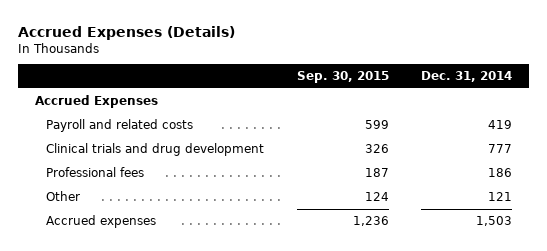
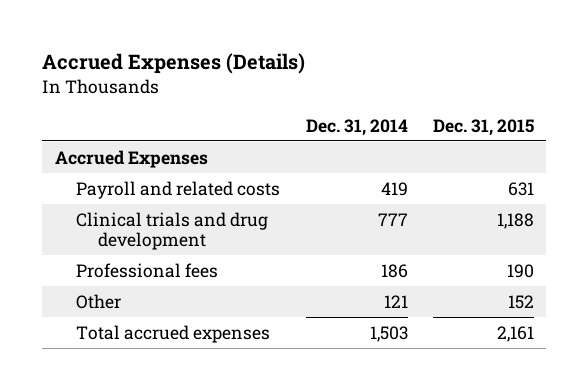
[296,71,389,84] Sep. 30, 2015 -> none
none -> [432,118,534,136] Dec. 31, 2015
[46,215,157,229] Accrued expenses -> [76,324,271,343] Total accrued expenses

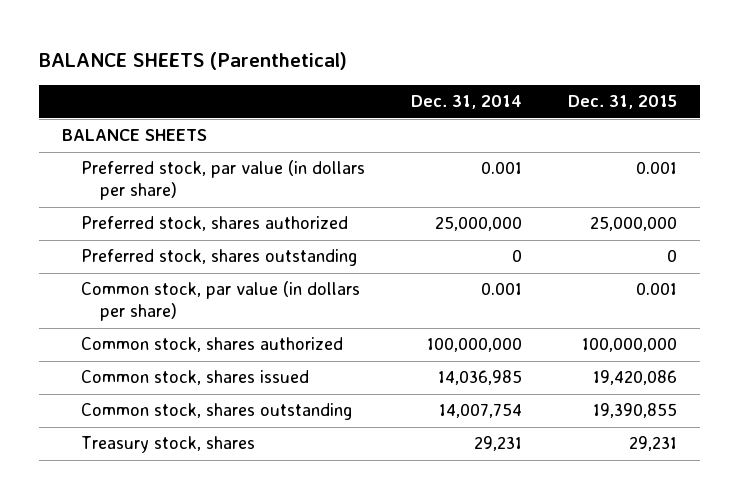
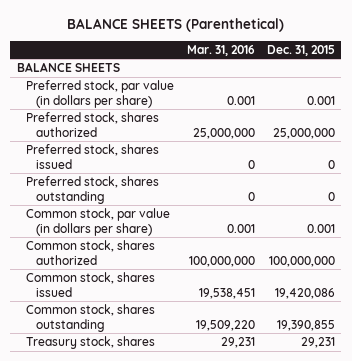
[411,95,523,110] Dec. 31, 2014 -> none
none -> [186,44,255,56] Mar. 31, 2016
none -> [26,144,160,169] Preferred stock, shares issued

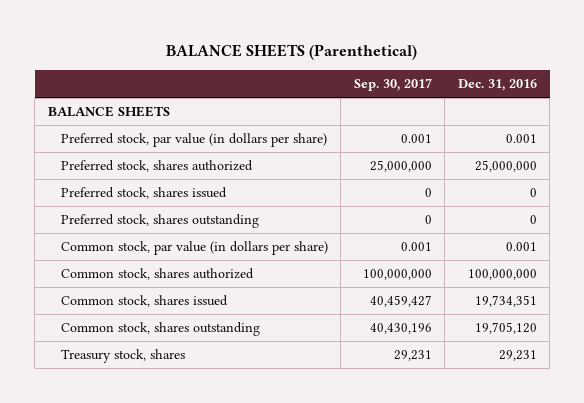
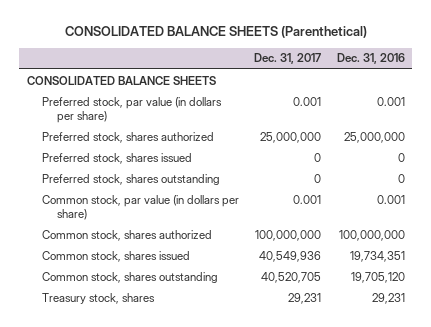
[166,44,418,61] BALANCE SHEETS (Parenthetical) -> [64,26,367,39] CONSOLIDATED BALANCE SHEETS (Parenthetical)
[353,78,432,92] Sep. 30, 2017 -> none
none -> [254,53,322,65] Dec. 31, 2017
[47,105,170,117] BALANCE SHEETS -> [26,75,216,85] CONSOLIDATED BALANCE SHEETS

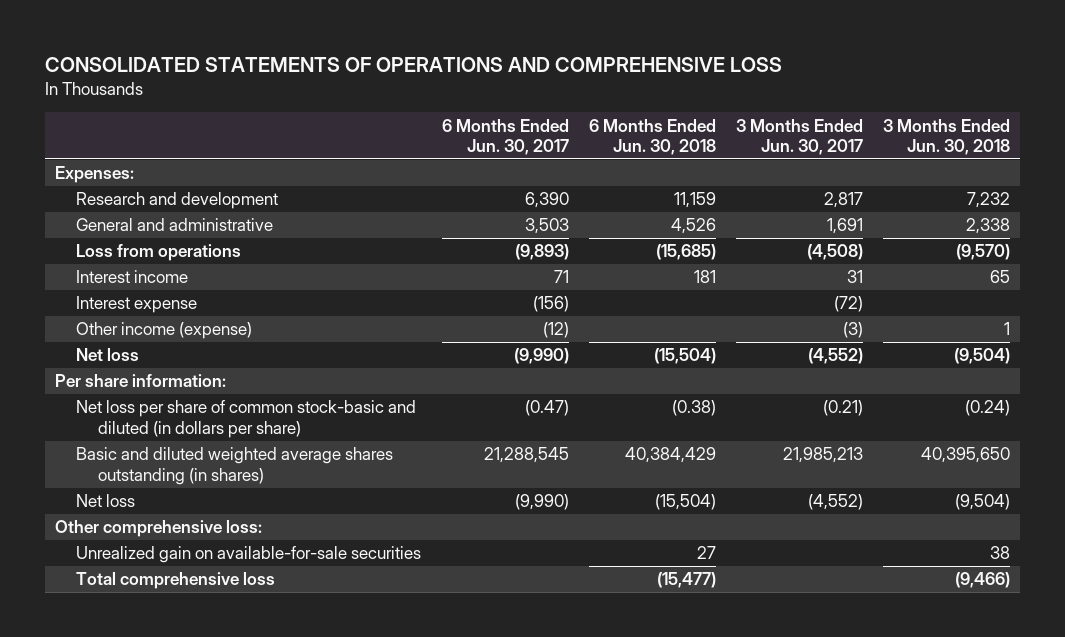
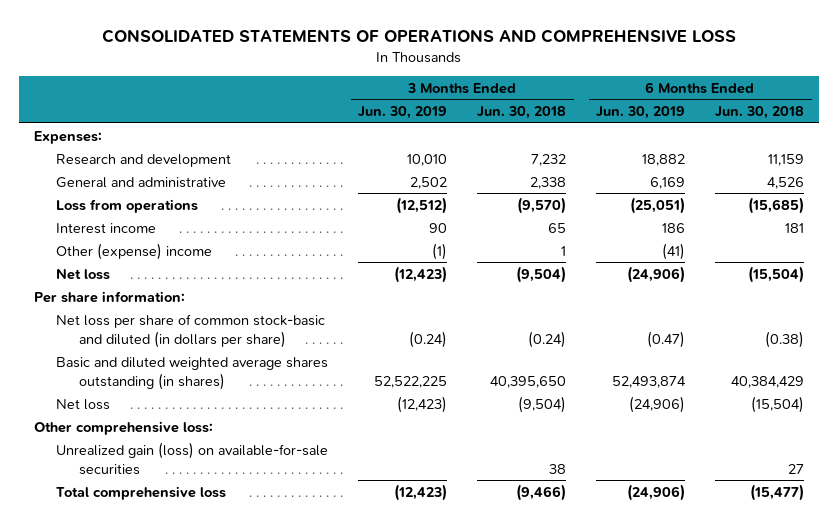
[441,118,569,156] 6 Months Ended Jun. 30, 2017 -> none
[735,118,863,156] 3 Months Ended Jun. 30, 2017 -> none
none -> [358,106,448,120] Jun. 30, 2019
none -> [596,106,686,120] Jun. 30, 2019
[76,296,198,314] Interest expense -> none
[76,322,253,340] Other income (expense) -> [56,242,213,260] Other (expense) income
[76,546,422,564] Unrealized gain on available-for-sale securities -> [56,441,329,475] Unrealized gain (loss) on available-for-sale securities

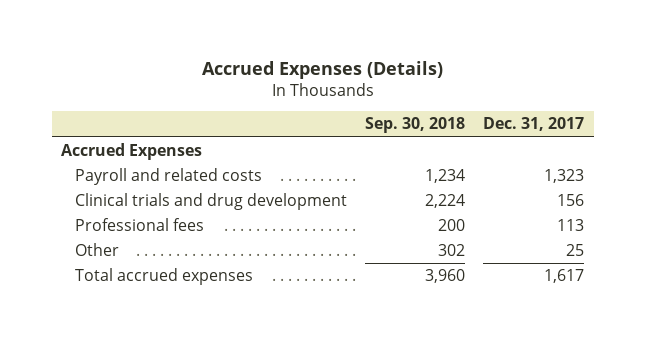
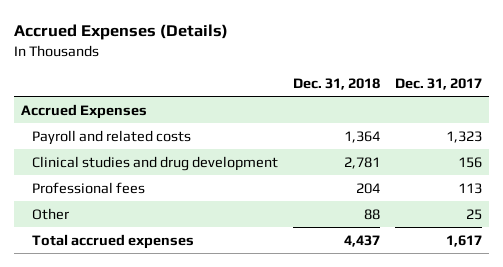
[365,117,466,134] Sep. 30, 2018 -> none
none -> [293,77,381,90] Dec. 31, 2018
[74,193,347,211] Clinical trials and drug development -> [32,155,279,171] Clinical studies and drug development

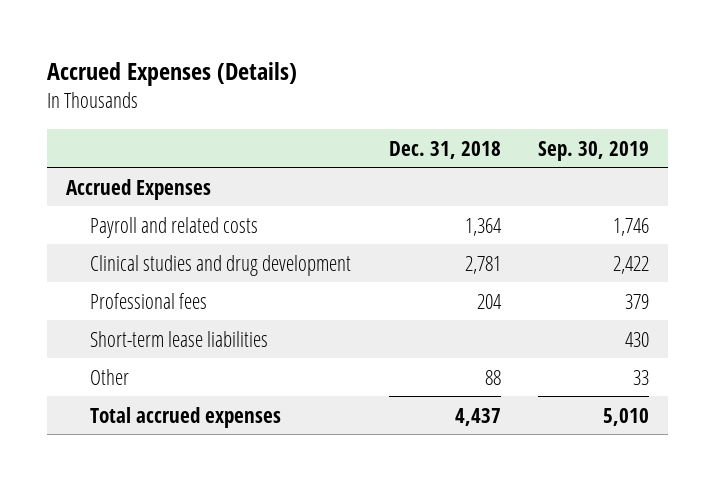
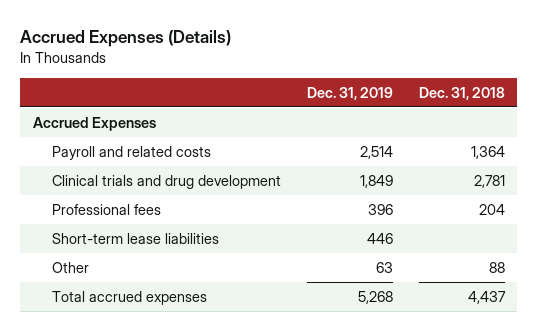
[538,140,650,161] Sep. 30, 2019 -> none
none -> [306,86,393,100] Dec. 31, 2019
[89,254,351,276] Clinical studies and drug development -> [52,174,282,189] Clinical trials and drug development

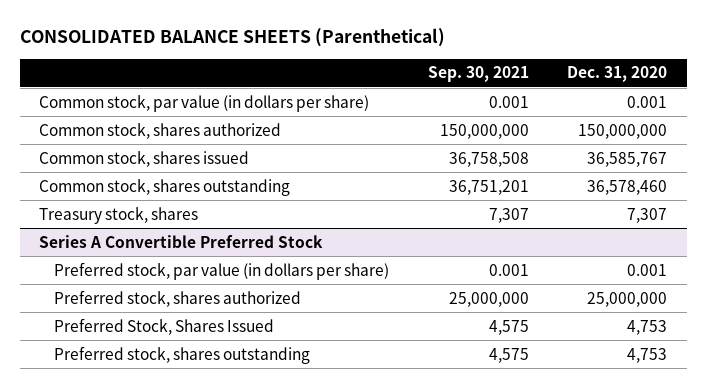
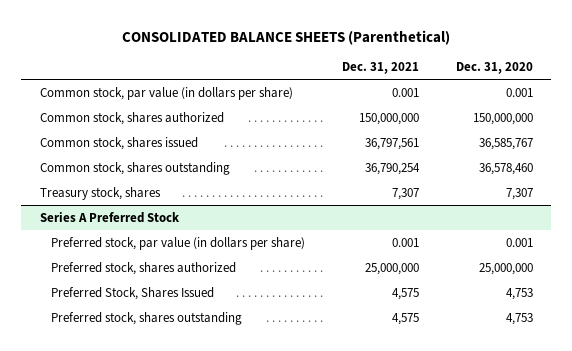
[427,66,529,83] Sep. 30, 2021 -> none
none -> [341,62,419,75] Dec. 31, 2021
[38,234,323,248] Series A Convertible Preferred Stock -> [39,211,180,223] Series A Preferred Stock

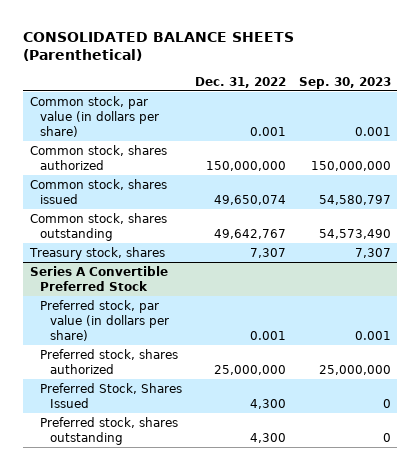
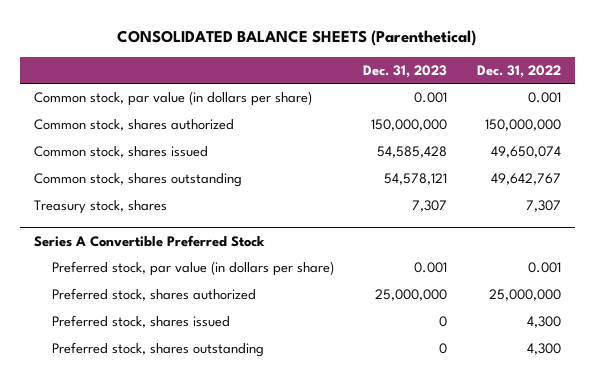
[298,76,391,89] Sep. 30, 2023 -> none
none -> [363,64,448,78] Dec. 31, 2023
[39,382,182,408] Preferred Stock, Shares Issued -> [52,315,231,329] Preferred stock, shares issued

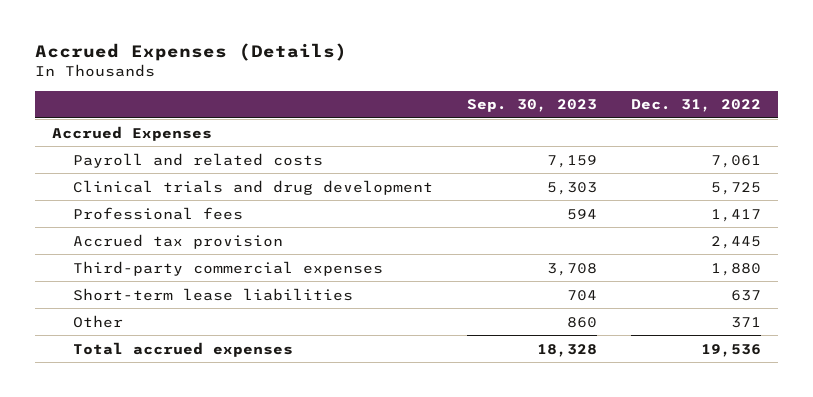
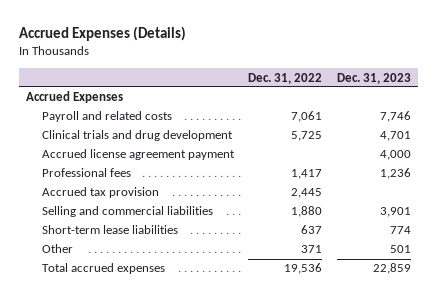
[467,99,598,113] Sep. 30, 2023 -> none
none -> [337,72,412,84] Dec. 31, 2023
none -> [41,149,235,161] Accrued license agreement payment
[73,260,384,276] Third-party commercial expenses -> [41,206,213,218] Selling and commercial liabilities

